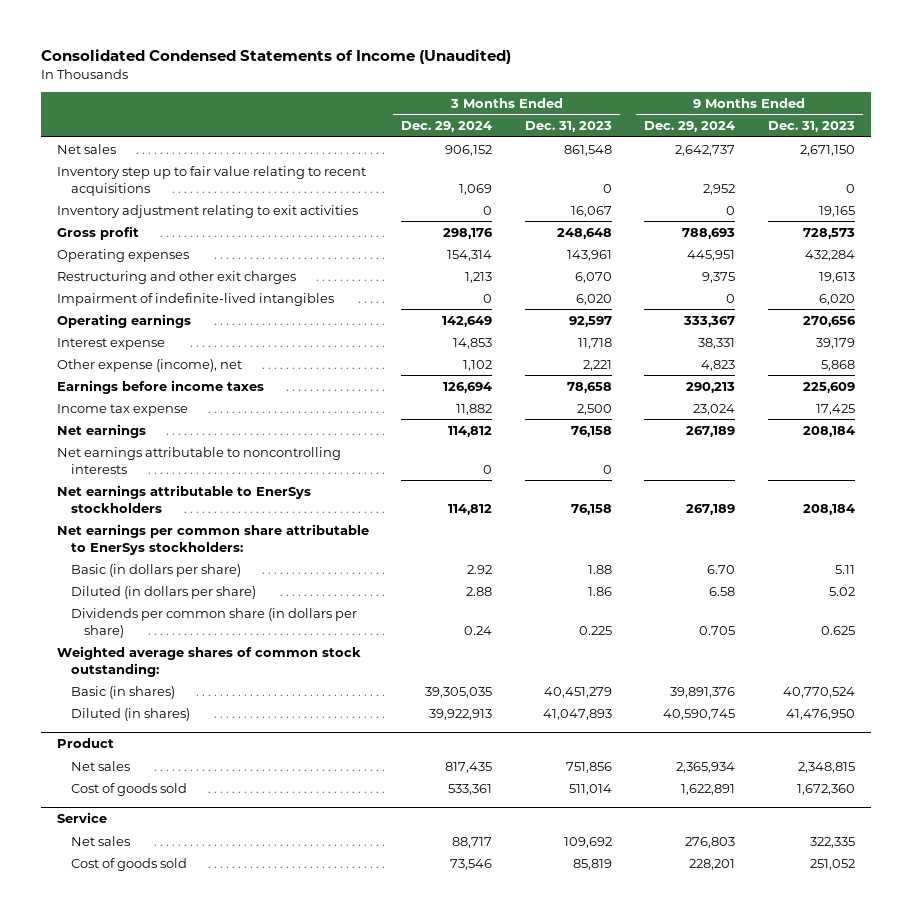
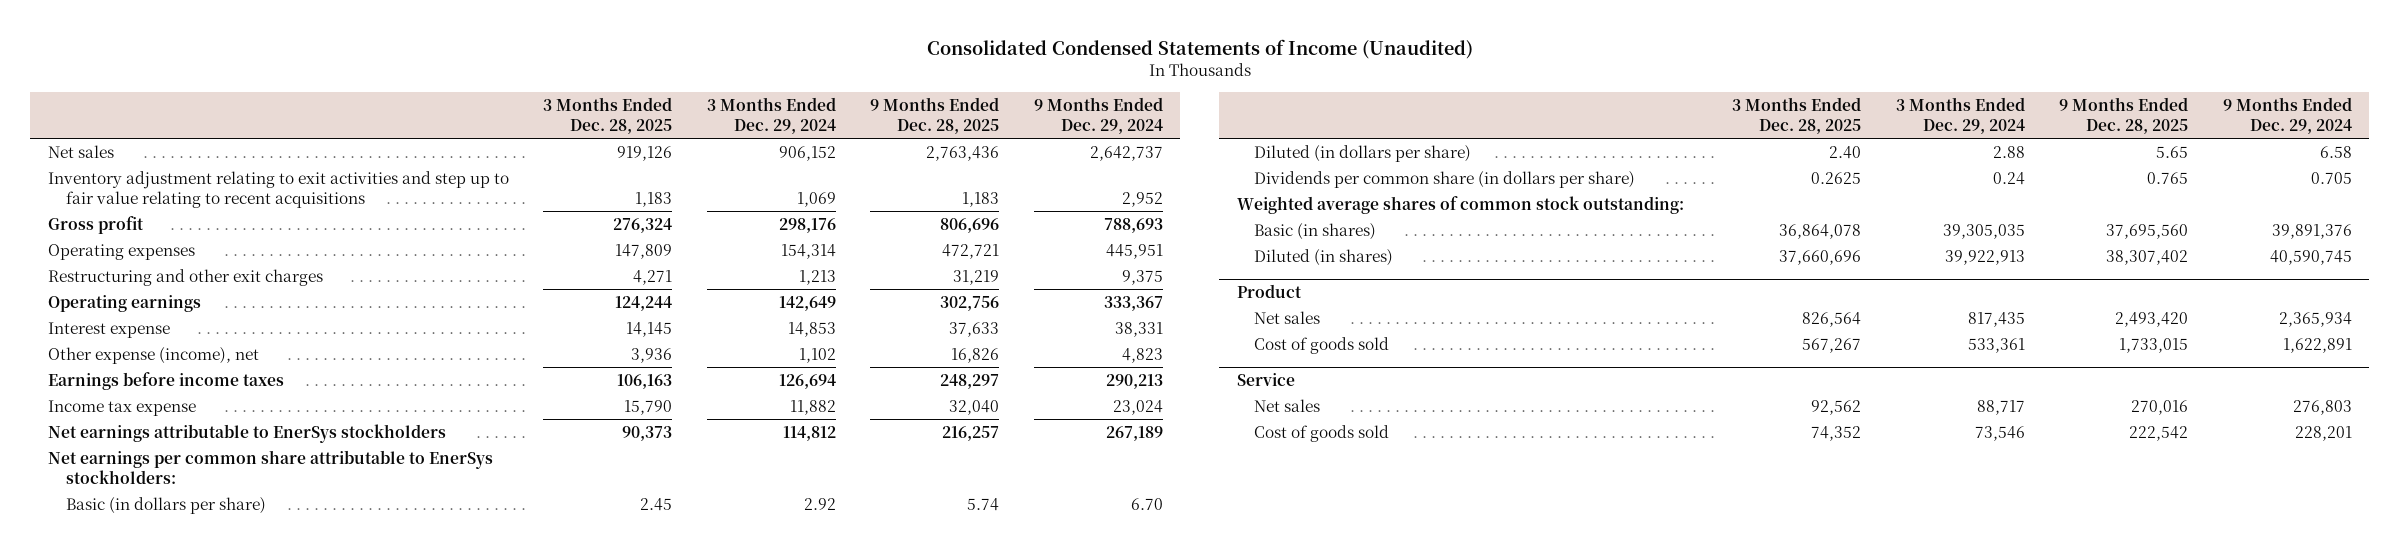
[524,121,612,133] Dec. 31, 2023 -> none
[767,121,855,133] Dec. 31, 2023 -> none
none -> [543,96,673,134] 3 Months Ended Dec. 28, 2025
none -> [870,96,1000,134] 9 Months Ended Dec. 28, 2025
[57,204,359,218] Inventory adjustment relating to exit activities -> none
[57,165,367,196] Inventory step up to fair value relating to recent acquisitions -> [47,170,509,208] Inventory adjustment relating to exit activities and step up to fair value relating to recent acquisitions
[57,292,335,306] Impairment of indefinite-lived intangibles -> none
[57,423,147,438] Net earnings -> none
[57,446,342,474] Net earnings attributable to noncontrolling interests -> none

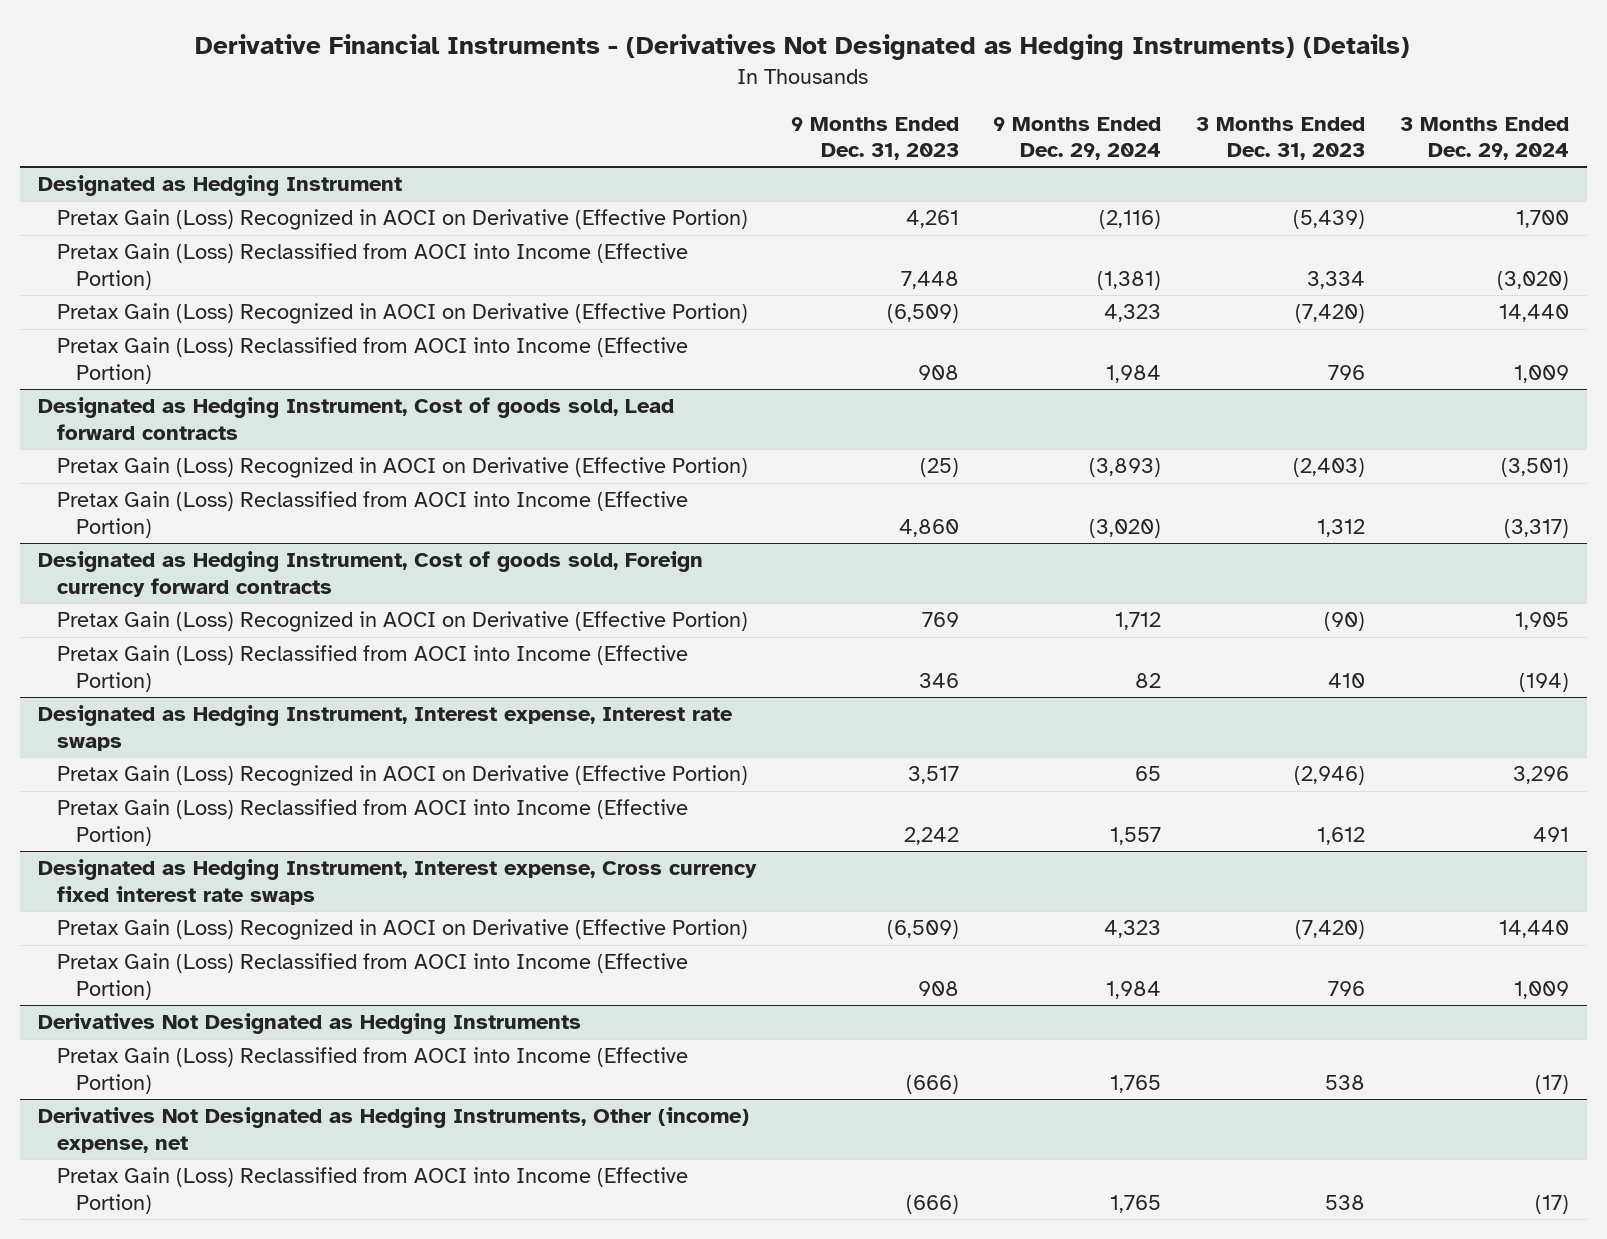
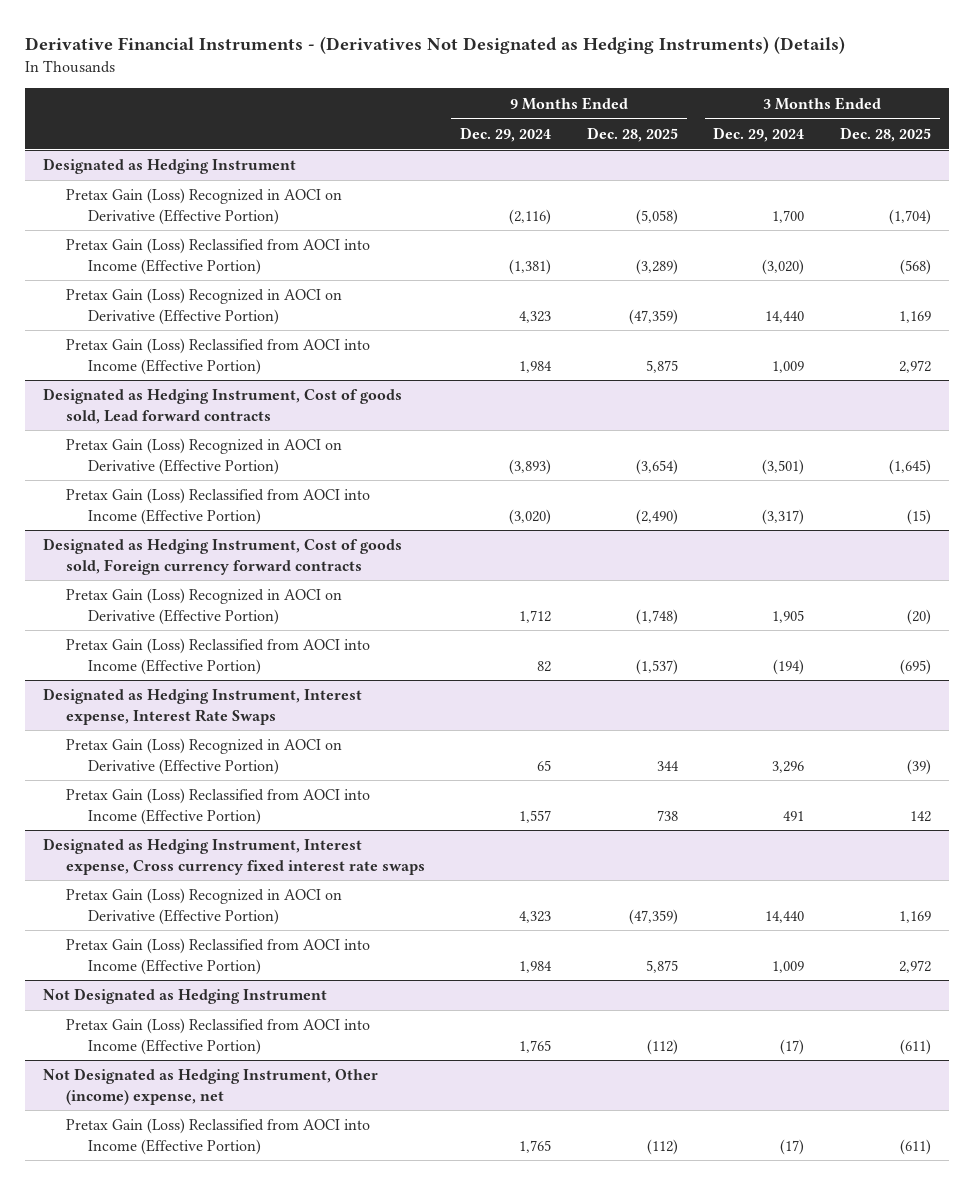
[790,116,959,160] 9 Months Ended Dec. 31, 2023 -> none
[1196,116,1366,160] 3 Months Ended Dec. 31, 2023 -> none
none -> [586,127,678,143] Dec. 28, 2025
none -> [840,127,932,143] Dec. 28, 2025
[37,705,733,751] Designated as Hedging Instrument, Interest expense, Interest rate swaps -> [43,688,363,725] Designated as Hedging Instrument, Interest expense, Interest Rate Swaps
[37,1013,581,1035] Derivatives Not Designated as Hedging Instruments -> [43,988,328,1005] Not Designated as Hedging Instrument
[37,1107,749,1153] Derivatives Not Designated as Hedging Instruments, Other (income) expense, net -> [43,1068,379,1105] Not Designated as Hedging Instrument, Other (income) expense, net

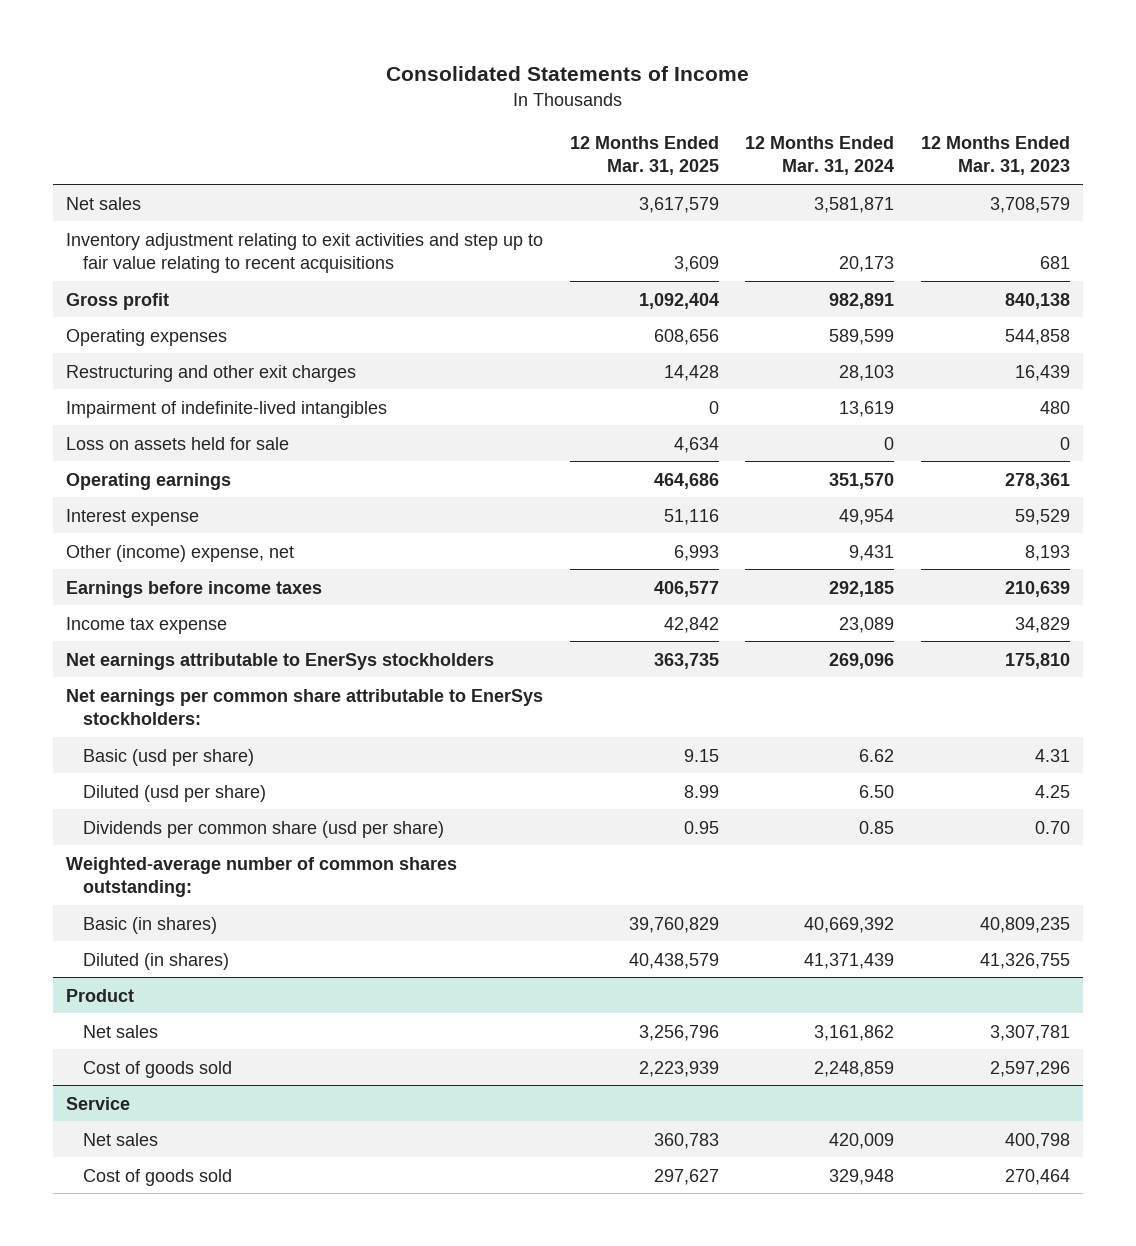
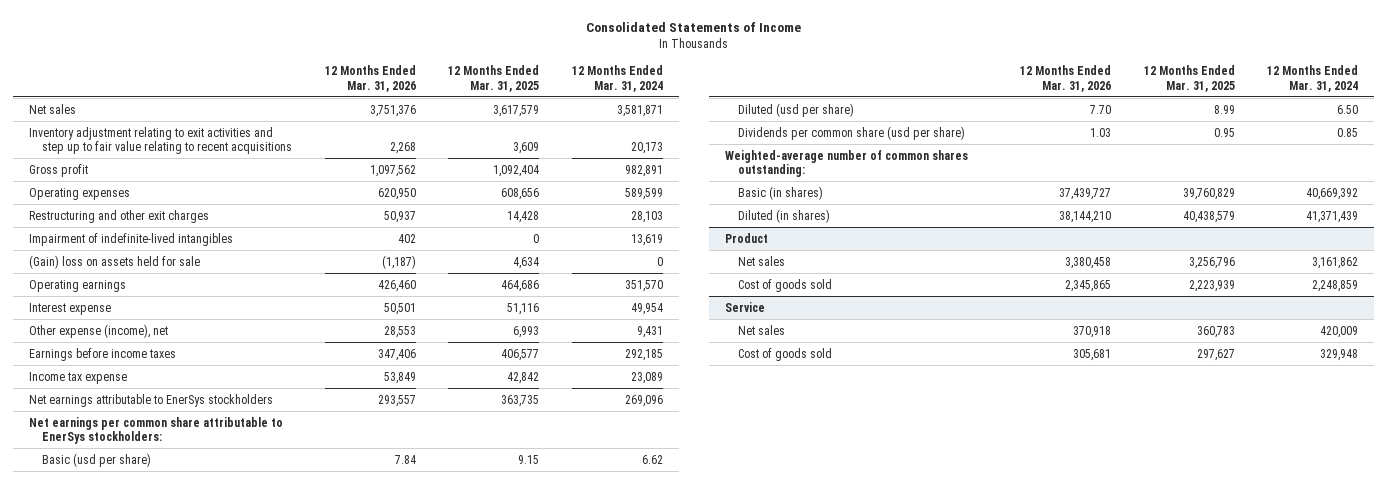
[921,135,1071,176] 12 Months Ended Mar. 31, 2023 -> none
none -> [324,65,416,92] 12 Months Ended Mar. 31, 2026
[66,436,290,450] Loss on assets held for sale -> [29,254,201,269] (Gain) loss on assets held for sale
[66,544,295,562] Other (income) expense, net -> [29,323,169,338] Other expense (income), net

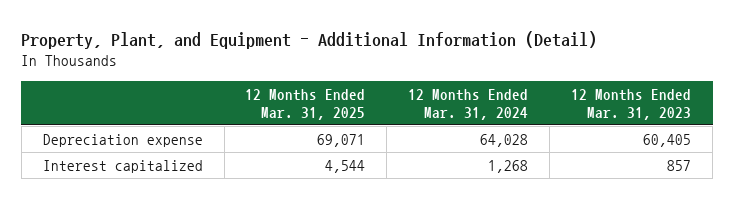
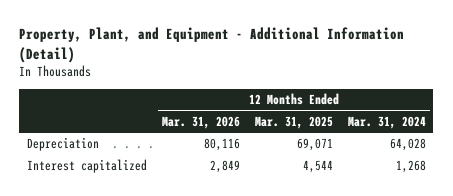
[571,88,692,120] 12 Months Ended Mar. 31, 2023 -> none
none -> [161,115,240,129] Mar. 31, 2026
[42,134,203,148] Depreciation expense -> [26,137,99,152] Depreciation

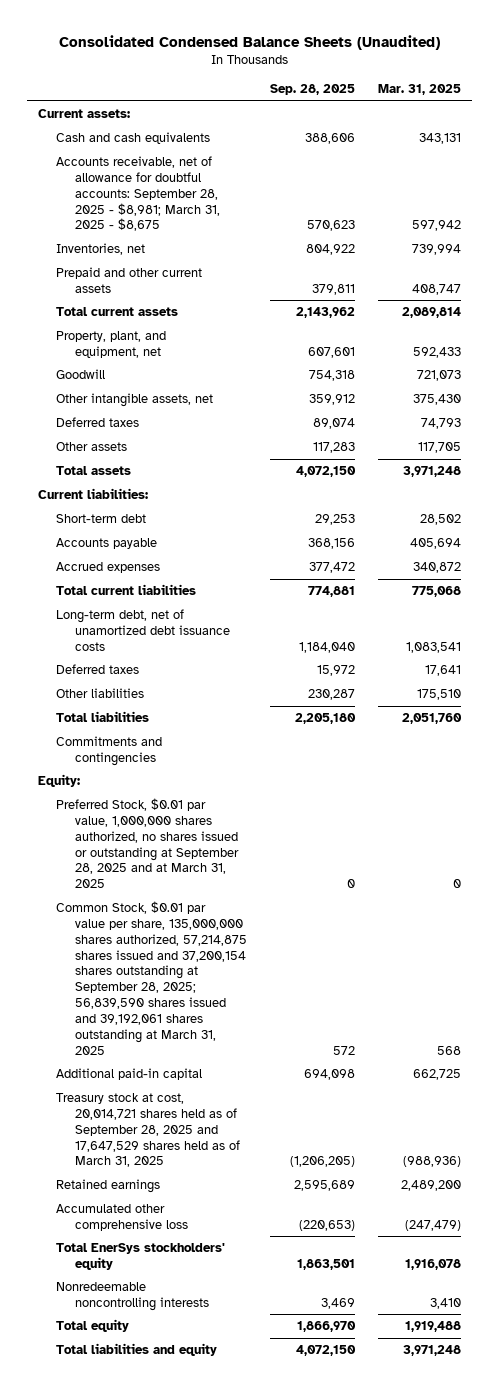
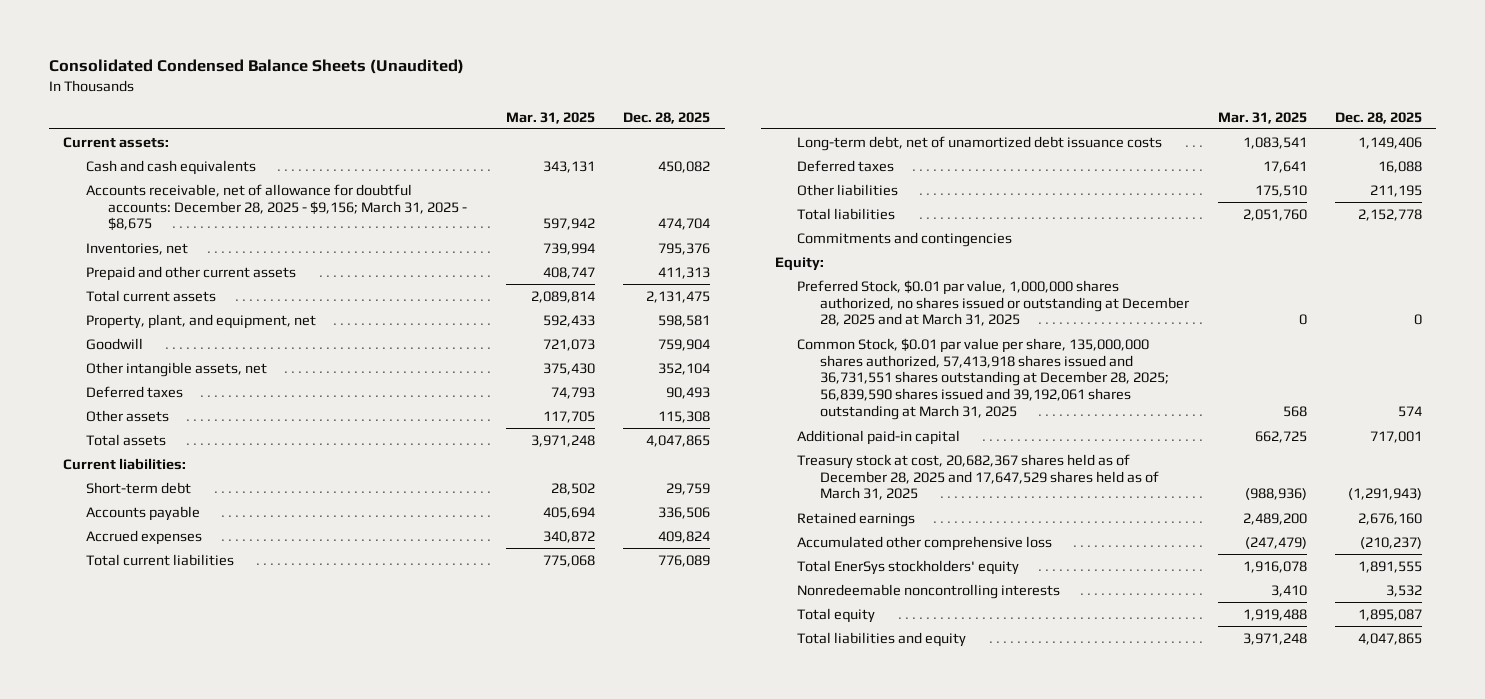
[269,84,355,96] Sep. 28, 2025 -> none
none -> [623,111,711,124] Dec. 28, 2025
[56,156,220,232] Accounts receivable, net of allowance for doubtful accounts: September 28, 2025 - $8,981; March 31, 2025 - $8,675 -> [85,183,468,232] Accounts receivable, net of allowance for doubtful accounts: December 28, 2025 - $9,156; March 31, 2025 - $8,675
[56,798,239,889] Preferred Stock, $0.01 par value, 1,000,000 shares authorized, no shares issued or outstanding at September 28, 2025 and at March 31, 2025 -> [797,279,1189,327] Preferred Stock, $0.01 par value, 1,000,000 shares authorized, no shares issued or outstanding at December 28, 2025 and at March 31, 2025
[56,901,247,1055] Common Stock, $0.01 par value per share, 135,000,000 shares authorized, 57,214,875 shares issued and 37,200,154 shares outstanding at September 28, 2025; 56,839,590 shares issued and 39,192,061 shares outstanding at March 31, 2025 -> [797,337,1169,421] Common Stock, $0.01 par value per share, 135,000,000 shares authorized, 57,413,918 shares issued and 36,731,551 shares outstanding at December 28, 2025; 56,839,590 shares issued and 39,192,061 shares outstanding at March 31, 2025
[56,1093,240,1168] Treasury stock at cost, 20,014,721 shares held as of September 28, 2025 and 17,647,529 shares held as of March 31, 2025 -> [797,453,1159,501] Treasury stock at cost, 20,682,367 shares held as of December 28, 2025 and 17,647,529 shares held as of March 31, 2025

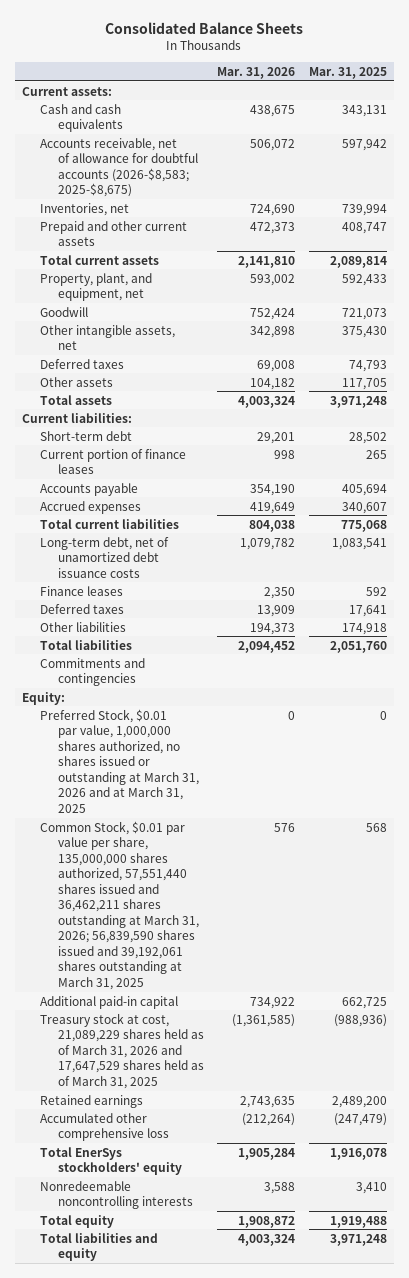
[48,59,464,75] Consolidated Condensed Balance Sheets (Unaudited) -> [105,21,304,34] Consolidated Balance Sheets
[623,111,711,124] Dec. 28, 2025 -> none
none -> [217,66,296,79] Mar. 31, 2026
[85,183,468,232] Accounts receivable, net of allowance for doubtful accounts: December 28, 2025 - $9,156; March 31, 2025 - $8,675 -> [39,137,199,198] Accounts receivable, net of allowance for doubtful accounts (2026-$8,583; 2025-$8,675)
none -> [39,448,186,475] Current portion of finance leases
[542,530,595,543] 340,872 -> [341,501,387,514] 340,607
none -> [39,585,123,596] Finance leases
[1254,184,1307,197] 175,510 -> [341,622,387,635] 174,918
[797,279,1189,327] Preferred Stock, $0.01 par value, 1,000,000 shares authorized, no shares issued or outstanding at December 28, 2025 and at March 31, 2025 -> [39,708,200,813] Preferred Stock, $0.01 par value, 1,000,000 shares authorized, no shares issued or outstanding at March 31, 2026 and at March 31, 2025
[797,337,1169,421] Common Stock, $0.01 par value per share, 135,000,000 shares authorized, 57,413,918 shares issued and 36,731,551 shares outstanding at December 28, 2025; 56,839,590 shares issued and 39,192,061 shares outstanding at March 31, 2025 -> [39,820,200,990] Common Stock, $0.01 par value per share, 135,000,000 shares authorized, 57,551,440 shares issued and 36,462,211 shares outstanding at March 31, 2026; 56,839,590 shares issued and 39,192,061 shares outstanding at March 31, 2025
[797,453,1159,501] Treasury stock at cost, 20,682,367 shares held as of December 28, 2025 and 17,647,529 shares held as of March 31, 2025 -> [39,1012,205,1089] Treasury stock at cost, 21,089,229 shares held as of March 31, 2026 and 17,647,529 shares held as of March 31, 2025

